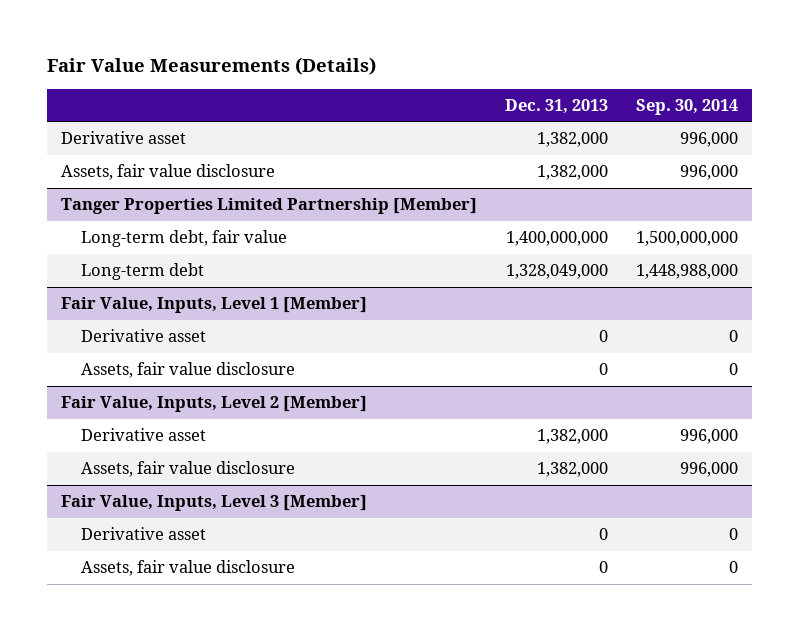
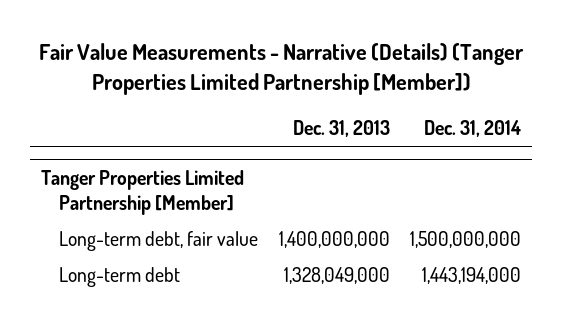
[46,57,376,76] Fair Value Measurements (Details) -> [39,43,525,96] Fair Value Measurements - Narrative (Details) (Tanger Properties Limited Partnership [Member])
[636,98,739,115] Sep. 30, 2014 -> none
none -> [424,119,522,137] Dec. 31, 2014
[61,131,187,145] Derivative asset -> none
[61,164,276,181] Assets, fair value disclosure -> none
[61,297,368,314] Fair Value, Inputs, Level 1 [Member] -> none
[80,329,206,343] Derivative asset -> none
[80,362,295,379] Assets, fair value disclosure -> none
[61,396,368,413] Fair Value, Inputs, Level 2 [Member] -> none
[80,428,206,442] Derivative asset -> none
[80,461,295,478] Assets, fair value disclosure -> none
[61,495,368,512] Fair Value, Inputs, Level 3 [Member] -> none
[80,527,206,541] Derivative asset -> none
[80,560,295,577] Assets, fair value disclosure -> none

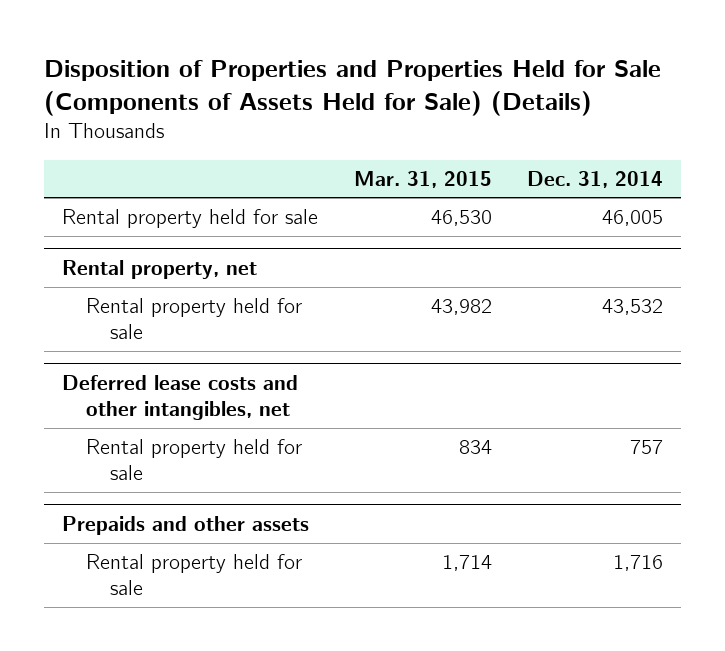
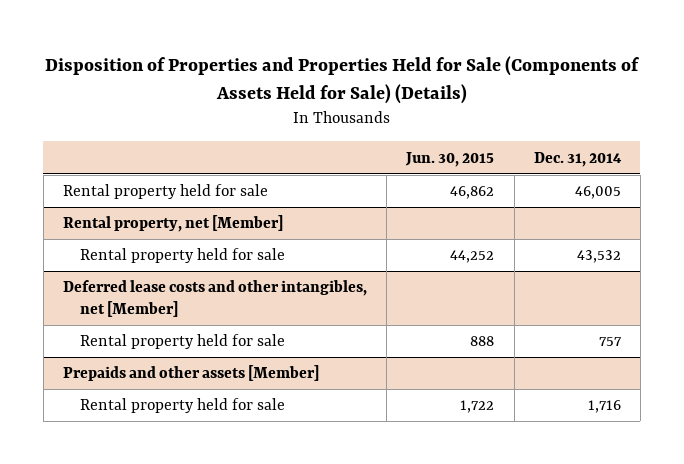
[353,170,492,188] Mar. 31, 2015 -> none
none -> [405,151,495,167] Jun. 30, 2015
[61,260,257,280] Rental property, net -> [62,215,283,233] Rental property, net [Member]
[61,375,298,420] Deferred lease costs and other intangibles, net -> [62,280,367,317] Deferred lease costs and other intangibles, net [Member]
[61,516,309,536] Prepaids and other assets -> [62,365,319,382] Prepaids and other assets [Member]

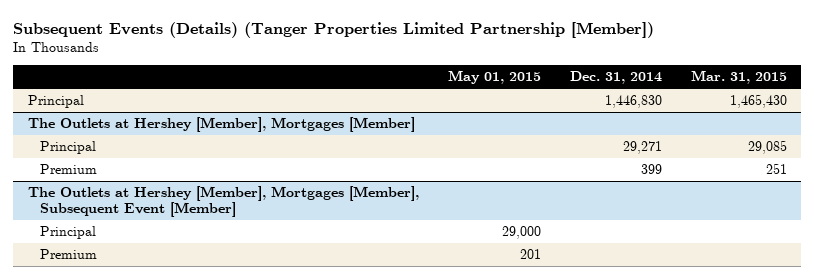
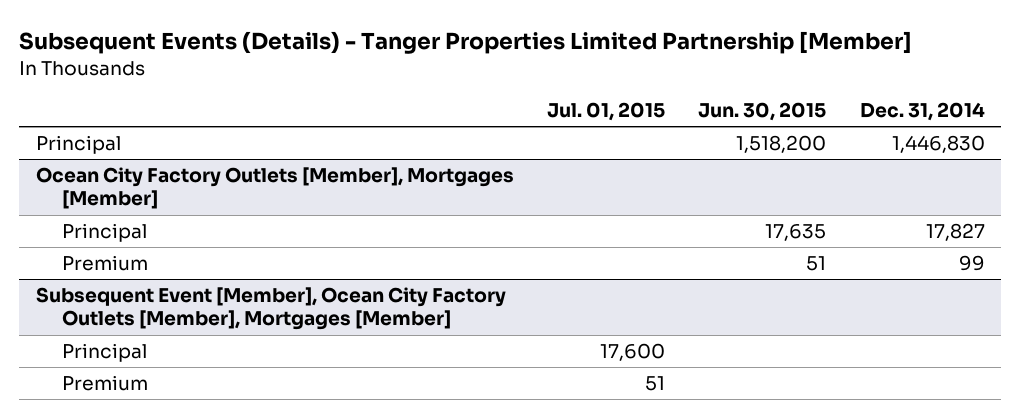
[13,21,655,38] Subsequent Events (Details) (Tanger Properties Limited Partnership [Member]) -> [19,31,913,55] Subsequent Events (Details) - Tanger Properties Limited Partnership [Member]
[447,70,541,85] May 01, 2015 -> none
[690,70,787,85] Mar. 31, 2015 -> none
none -> [547,101,666,121] Jul. 01, 2015
none -> [698,101,827,121] Jun. 30, 2015
[27,117,415,133] The Outlets at Hershey [Member], Mortgages [Member] -> none
[27,186,419,217] The Outlets at Hershey [Member], Mortgages [Member], Subsequent Event [Member] -> none
none -> [36,167,515,210] Ocean City Factory Outlets [Member], Mortgages [Member]
[622,141,662,155] 29,271 -> [925,223,985,242] 17,827
[640,164,662,175] 399 -> [958,255,985,272] 99
none -> [36,287,507,331] Subsequent Event [Member], Ocean City Factory Outlets [Member], Mortgages [Member]

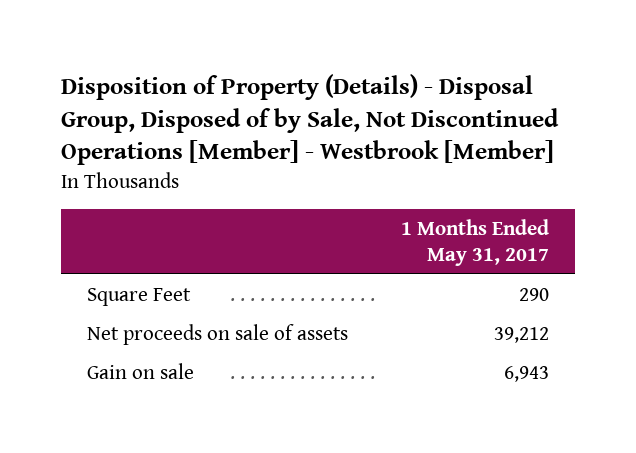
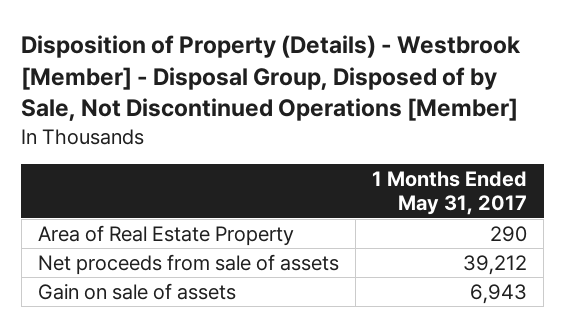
[61,73,560,166] Disposition of Property (Details) - Disposal Group, Disposed of by Sale, Not Discontinued Operations [Member] - Westbrook [Member] -> [21,34,522,122] Disposition of Property (Details) - Westbrook [Member] - Disposal Group, Disposed of by Sale, Not Discontinued Operations [Member]
[87,287,192,306] Square Feet -> [37,224,294,246] Area of Real Estate Property
[87,323,349,345] Net proceeds on sale of assets -> [37,253,339,275] Net proceeds from sale of assets
[87,362,195,379] Gain on sale -> [37,282,236,300] Gain on sale of assets

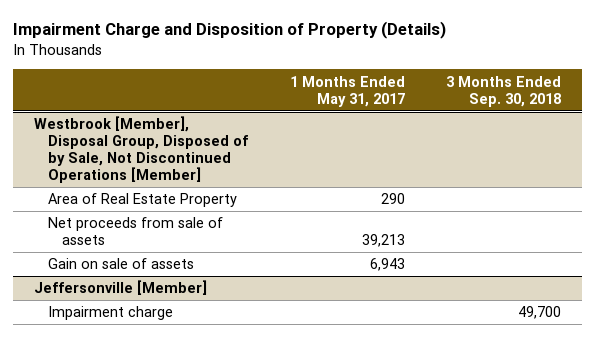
[21,34,522,122] Disposition of Property (Details) - Westbrook [Member] - Disposal Group, Disposed of by Sale, Not Discontinued Operations [Member] -> [12,21,446,40] Impairment Charge and Disposition of Property (Details)
none -> [445,75,561,107] 3 Months Ended Sep. 30, 2018
none -> [33,116,249,184] Westbrook [Member], Disposal Group, Disposed of by Sale, Not Discontinued Operations [Member]
[462,254,527,275] 39,212 -> [361,234,405,248] 39,213
none -> [33,280,207,296] Jeffersonville [Member]
none -> [48,306,174,321] Impairment charge

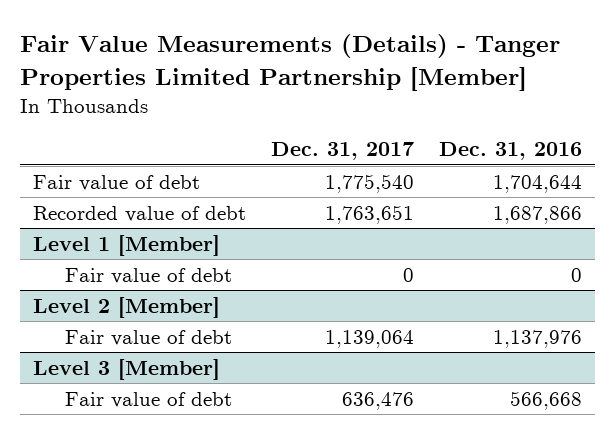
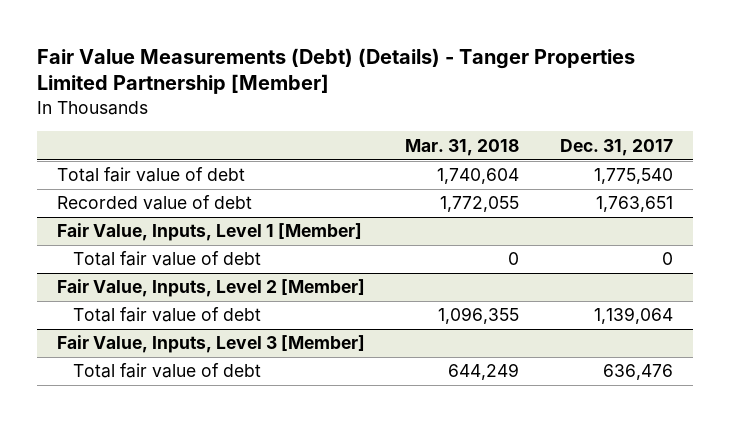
[19,34,560,91] Fair Value Measurements (Details) - Tanger Properties Limited Partnership [Member] -> [36,47,635,95] Fair Value Measurements (Debt) (Details) - Tanger Properties Limited Partnership [Member]
[438,142,582,161] Dec. 31, 2016 -> none
none -> [405,138,520,156] Mar. 31, 2018
[32,174,200,191] Fair value of debt -> [56,167,245,183] Total fair value of debt
[32,234,220,256] Level 1 [Member] -> [56,223,362,242] Fair Value, Inputs, Level 1 [Member]
[65,267,233,284] Fair value of debt -> [72,251,261,267] Total fair value of debt
[32,296,220,318] Level 2 [Member] -> [56,279,365,298] Fair Value, Inputs, Level 2 [Member]
[65,329,233,346] Fair value of debt -> [72,307,261,323] Total fair value of debt
[32,358,220,380] Level 3 [Member] -> [56,335,365,354] Fair Value, Inputs, Level 3 [Member]
[65,391,233,408] Fair value of debt -> [72,363,261,379] Total fair value of debt

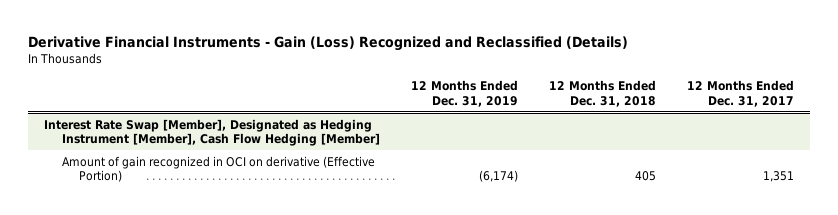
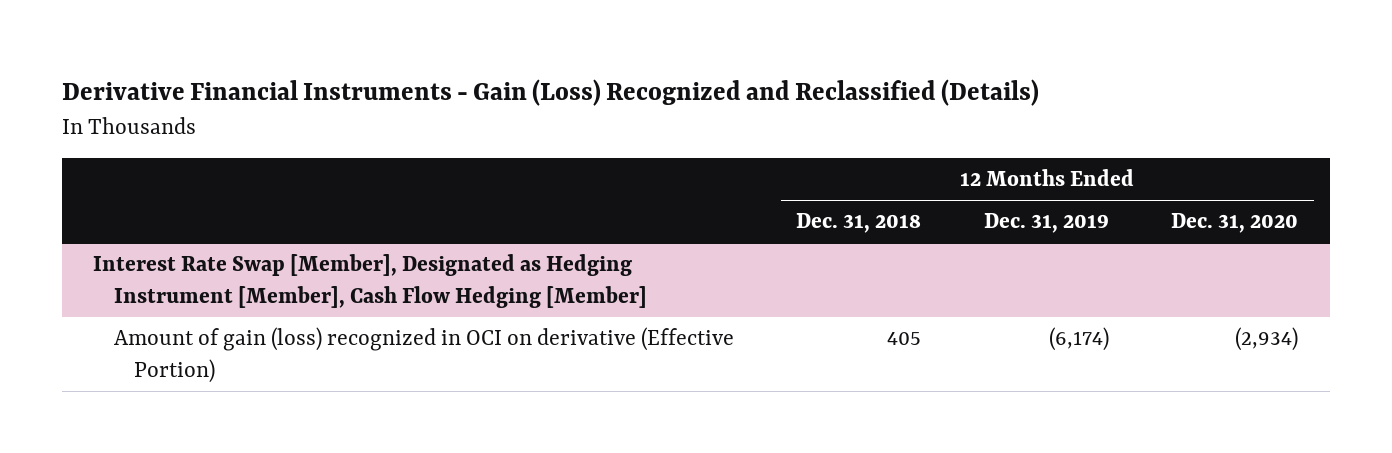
[687,80,795,107] 12 Months Ended Dec. 31, 2017 -> none
none -> [1171,213,1299,234] Dec. 31, 2020
[61,155,375,183] Amount of gain recognized in OCI on derivative (Effective Portion) -> [113,326,734,383] Amount of gain (loss) recognized in OCI on derivative (Effective Portion)

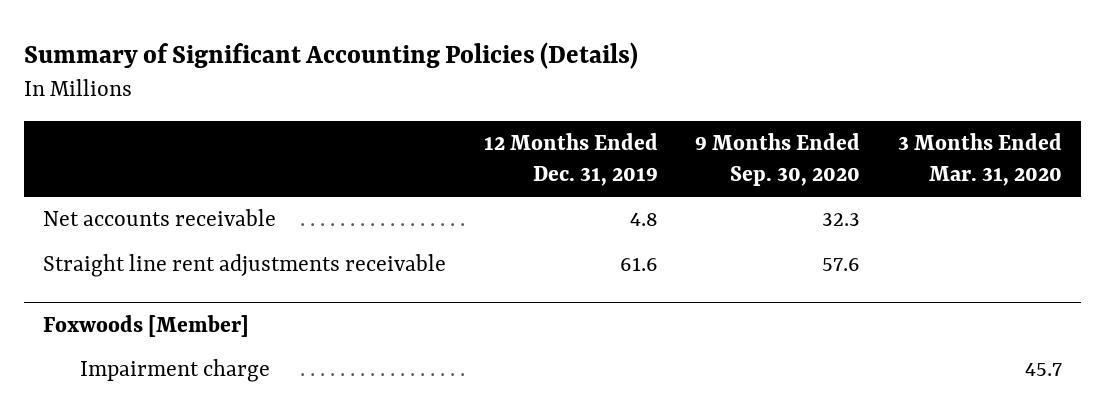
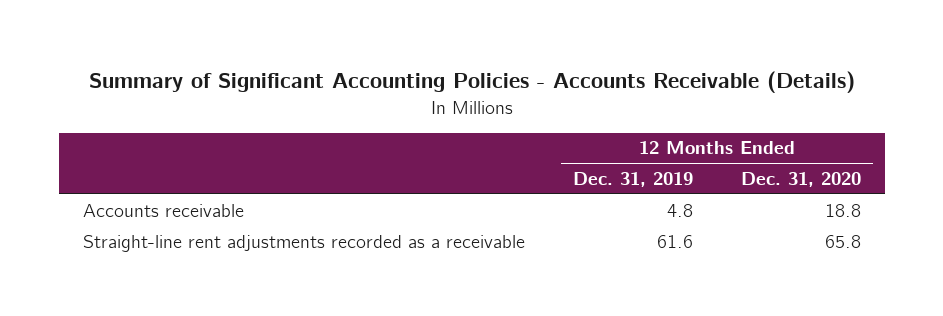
[24,41,639,69] Summary of Significant Accounting Policies (Details) -> [88,70,855,93] Summary of Significant Accounting Policies - Accounts Receivable (Details)
[695,133,861,186] 9 Months Ended Sep. 30, 2020 -> none
[897,133,1062,186] 3 Months Ended Mar. 31, 2020 -> none
none -> [740,172,861,188] Dec. 31, 2020
[42,314,249,337] Foxwoods [Member] -> none
[80,359,271,383] Impairment charge -> none
[42,209,276,227] Net accounts receivable -> [82,203,244,217] Accounts receivable
[42,254,446,278] Straight line rent adjustments receivable -> [82,234,525,252] Straight-line rent adjustments recorded as a receivable

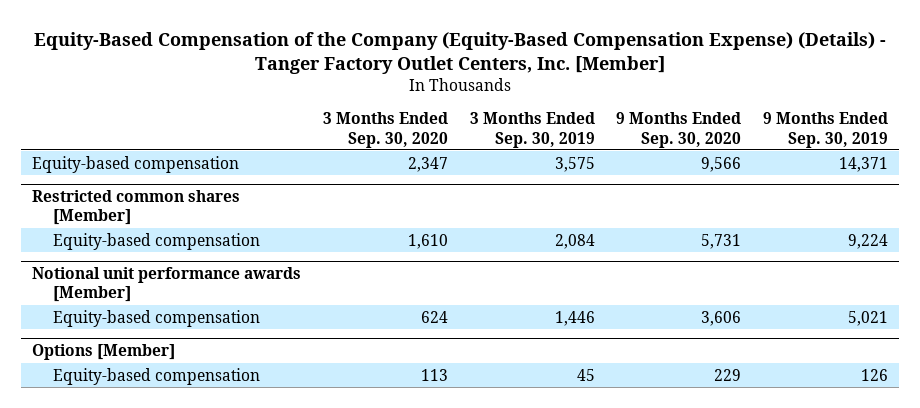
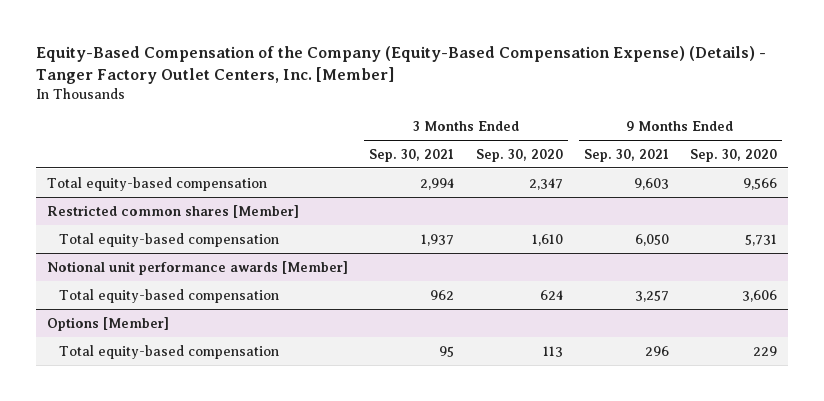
[469,112,595,148] 3 Months Ended Sep. 30, 2019 -> none
[762,112,888,148] 9 Months Ended Sep. 30, 2019 -> none
none -> [369,148,455,162] Sep. 30, 2021
none -> [583,148,669,162] Sep. 30, 2021
[32,155,240,173] Equity-based compensation -> [47,176,268,191] Total equity-based compensation
[53,232,261,250] Equity-based compensation -> [59,232,280,247] Total equity-based compensation
[53,309,261,327] Equity-based compensation -> [59,288,280,303] Total equity-based compensation
[53,367,261,385] Equity-based compensation -> [59,344,280,359] Total equity-based compensation

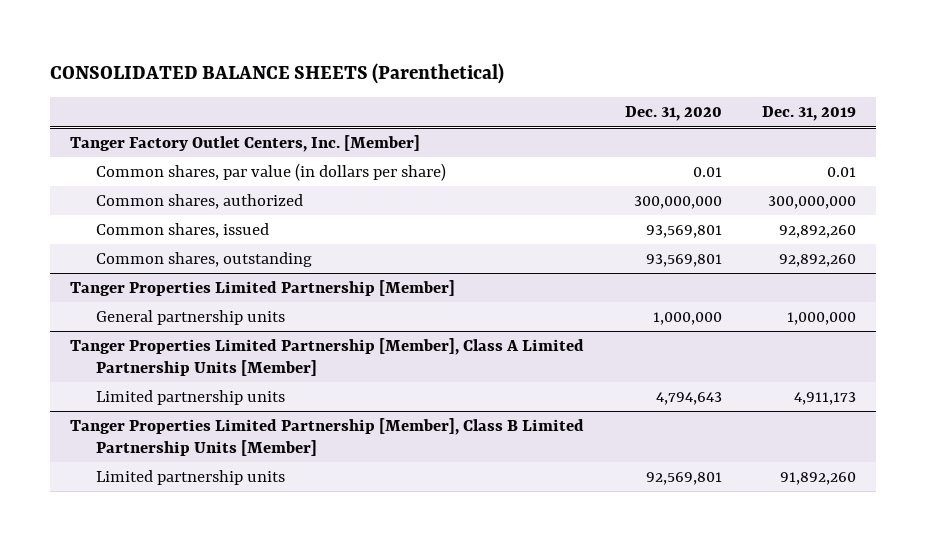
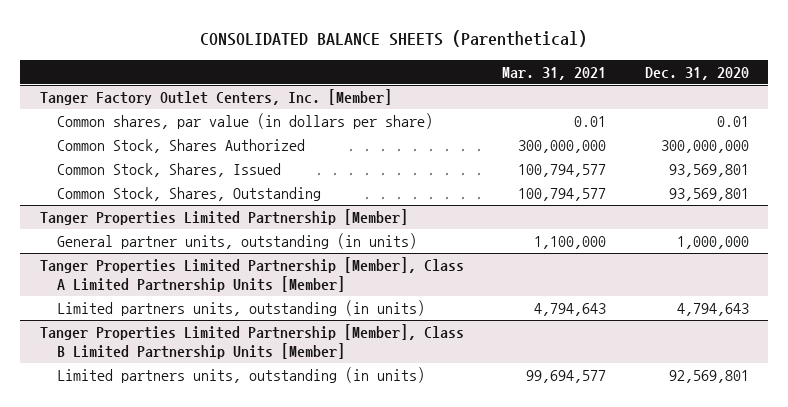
[762,106,857,122] Dec. 31, 2019 -> none
none -> [502,66,607,80] Mar. 31, 2021
[95,193,303,209] Common shares, authorized -> [56,138,305,153] Common Stock, Shares Authorized
[95,222,269,238] Common shares, issued -> [56,162,281,177] Common Stock, Shares, Issued
[95,251,312,267] Common shares, outstanding -> [56,186,321,201] Common Stock, Shares, Outstanding
[95,309,285,325] General partnership units -> [56,232,417,249] General partner units, outstanding (in units)
[95,389,285,405] Limited partnership units -> [56,299,425,316] Limited partners units, outstanding (in units)
[95,469,285,485] Limited partnership units -> [56,366,425,383] Limited partners units, outstanding (in units)

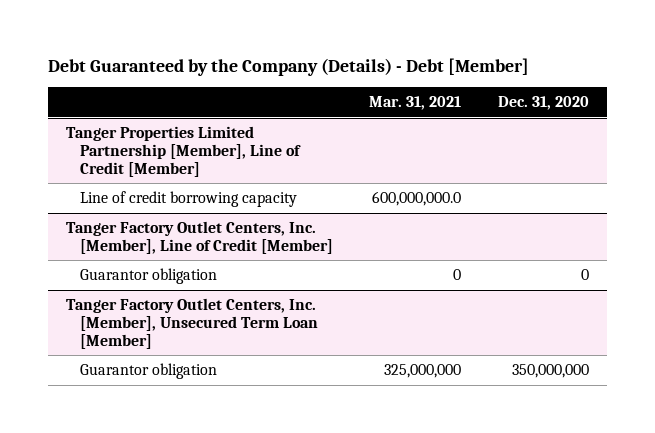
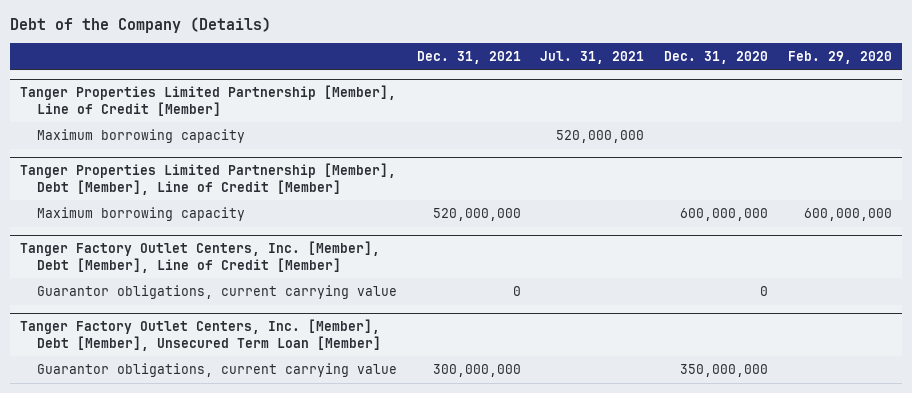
[47,57,529,76] Debt Guaranteed by the Company (Details) - Debt [Member] -> [10,17,272,34] Debt of the Company (Details)
[369,96,462,111] Mar. 31, 2021 -> none
none -> [416,50,521,64] Dec. 31, 2021
none -> [540,50,645,64] Jul. 31, 2021
none -> [788,50,893,64] Feb. 29, 2020
[79,191,297,208] Line of credit borrowing capacity -> [36,128,245,143] Maximum borrowing capacity
none -> [20,163,397,195] Tanger Properties Limited Partnership [Member], Debt [Member], Line of Credit [Member]
none -> [36,206,245,221] Maximum borrowing capacity
[66,221,333,254] Tanger Factory Outlet Centers, Inc. [Member], Line of Credit [Member] -> [20,241,381,273] Tanger Factory Outlet Centers, Inc. [Member], Debt [Member], Line of Credit [Member]
[79,268,217,285] Guarantor obligation -> [36,284,397,299] Guarantor obligations, current carrying value
[66,298,318,349] Tanger Factory Outlet Centers, Inc. [Member], Unsecured Term Loan [Member] -> [20,319,381,351] Tanger Factory Outlet Centers, Inc. [Member], Debt [Member], Unsecured Term Loan [Member]
[79,363,217,380] Guarantor obligation -> [36,362,397,377] Guarantor obligations, current carrying value

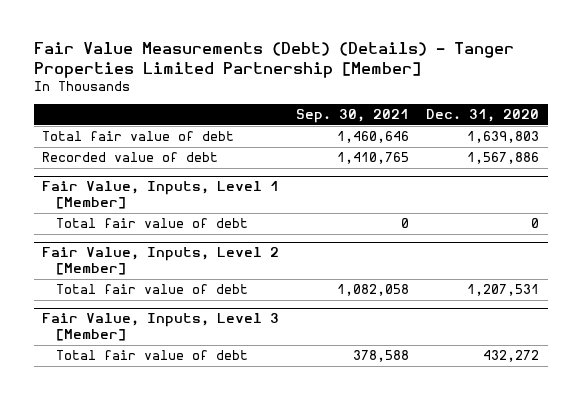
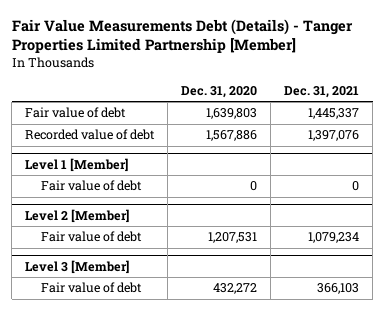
[33,41,514,78] Fair Value Measurements (Debt) (Details) - Tanger Properties Limited Partnership [Member] -> [11,19,353,54] Fair Value Measurements Debt (Details) - Tanger Properties Limited Partnership [Member]
[296,109,410,124] Sep. 30, 2021 -> none
none -> [284,86,360,99] Dec. 31, 2021
[42,131,235,142] Total fair value of debt -> [25,107,127,119] Fair value of debt
[42,181,280,210] Fair Value, Inputs, Level 1 [Member] -> [25,157,129,172] Level 1 [Member]
[55,218,248,229] Total fair value of debt -> [41,180,143,192] Fair value of debt
[42,247,280,276] Fair Value, Inputs, Level 2 [Member] -> [25,208,130,223] Level 2 [Member]
[55,284,248,295] Total fair value of debt -> [41,231,143,243] Fair value of debt
[42,313,280,342] Fair Value, Inputs, Level 3 [Member] -> [25,259,130,274] Level 3 [Member]
[55,350,248,361] Total fair value of debt -> [41,282,143,294] Fair value of debt

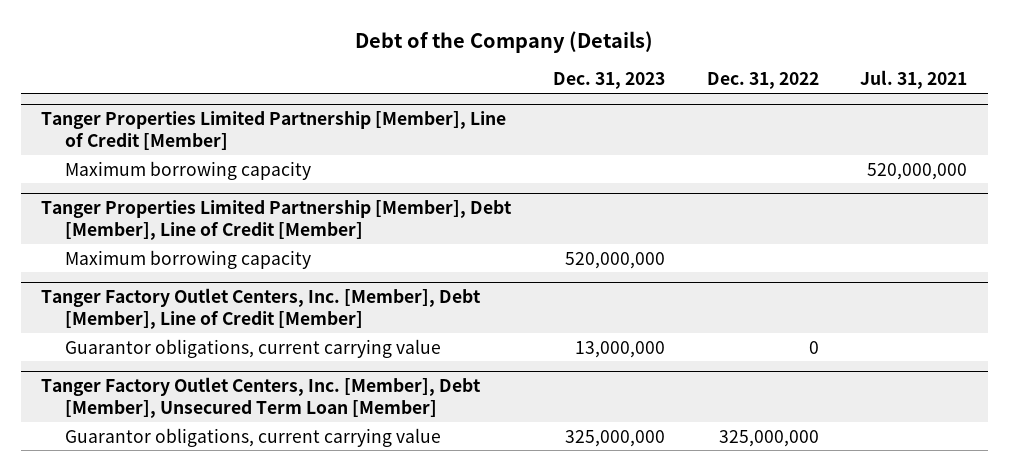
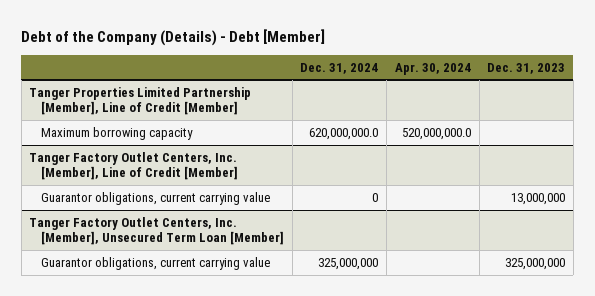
[355,30,654,53] Debt of the Company (Details) -> [21,28,326,46] Debt of the Company (Details) - Debt [Member]
[706,72,819,90] Dec. 31, 2022 -> none
[860,70,968,90] Jul. 31, 2021 -> none
none -> [300,62,379,74] Dec. 31, 2024
none -> [394,62,471,75] Apr. 30, 2024
[41,200,513,240] Tanger Properties Limited Partnership [Member], Debt [Member], Line of Credit [Member] -> none
[65,249,312,269] Maximum borrowing capacity -> none
[41,288,482,329] Tanger Factory Outlet Centers, Inc. [Member], Debt [Member], Line of Credit [Member] -> [29,151,239,181] Tanger Factory Outlet Centers, Inc. [Member], Line of Credit [Member]
[41,377,482,418] Tanger Factory Outlet Centers, Inc. [Member], Debt [Member], Unsecured Term Loan [Member] -> [29,216,285,246] Tanger Factory Outlet Centers, Inc. [Member], Unsecured Term Loan [Member]

